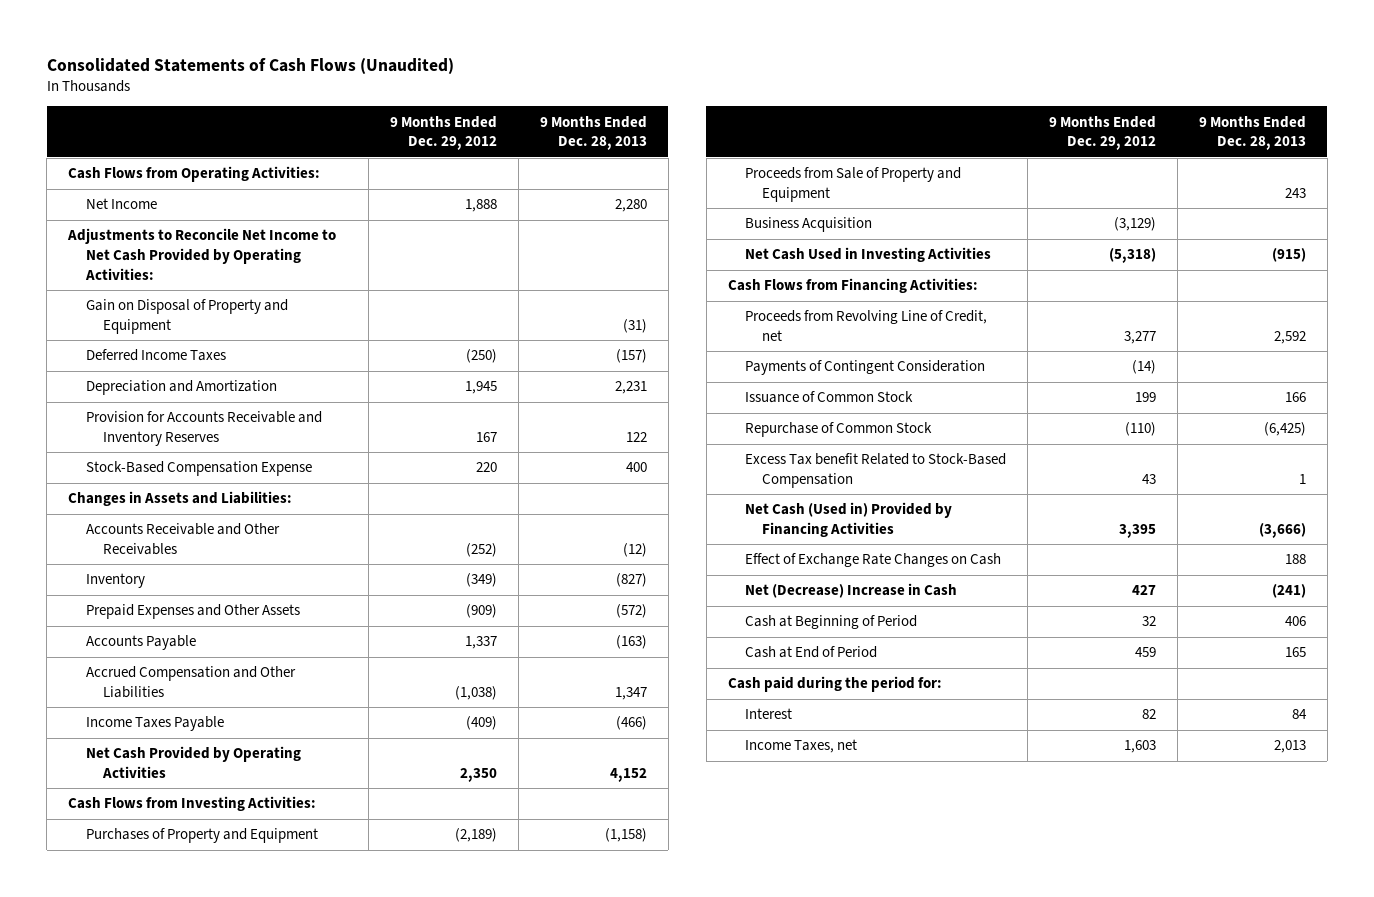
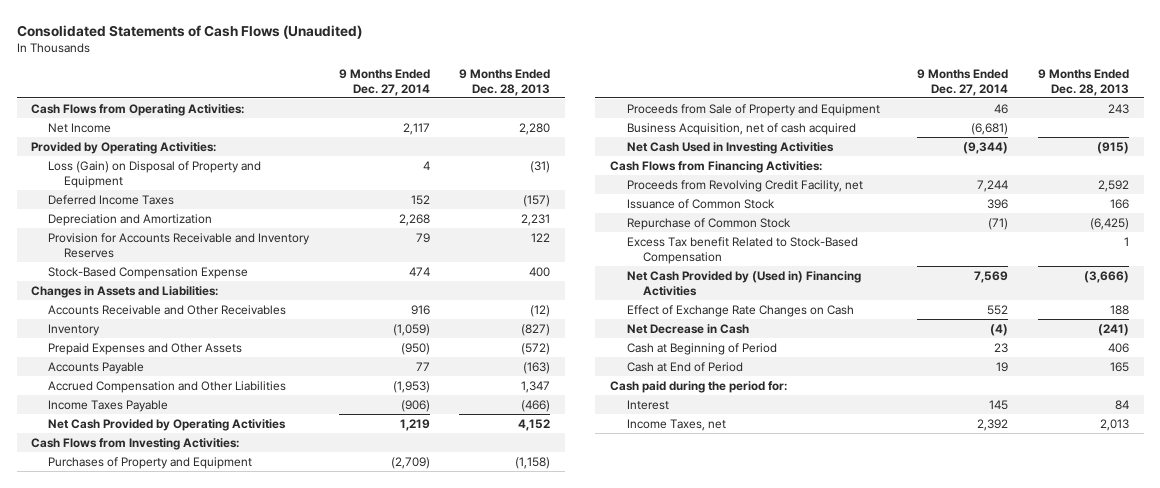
[389,115,497,151] 9 Months Ended Dec. 29, 2012 -> none
none -> [338,69,430,96] 9 Months Ended Dec. 27, 2014
[67,228,337,280] Adjustments to Reconcile Net Income to Net Cash Provided by Operating Activities: -> none
none -> [31,141,217,154] Provided by Operating Activities:
[85,299,288,335] Gain on Disposal of Property and Equipment -> [47,160,261,188] Loss (Gain) on Disposal of Property and Equipment
[744,217,872,233] Business Acquisition -> none
none -> [626,122,856,135] Business Acquisition, net of cash acquired
[744,360,985,376] Payments of Contingent Consideration -> none
[744,310,987,342] Proceeds from Revolving Line of Credit, net -> [626,179,863,192] Proceeds from Revolving Credit Facility, net
[744,502,952,538] Net Cash (Used in) Provided by Financing Activities -> [626,270,861,296] Net Cash Provided by (Used in) Financing Activities
[744,583,957,599] Net (Decrease) Increase in Cash -> [626,323,749,334] Net Decrease in Cash

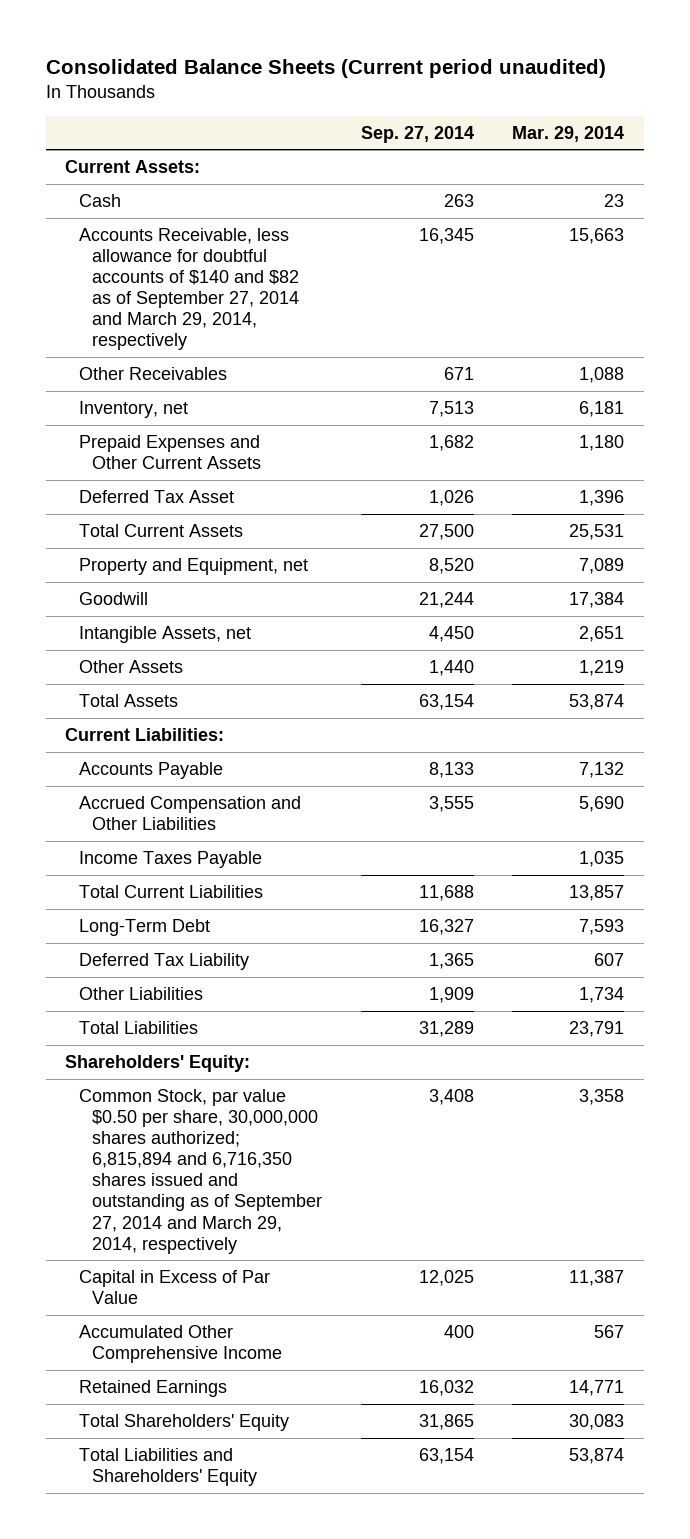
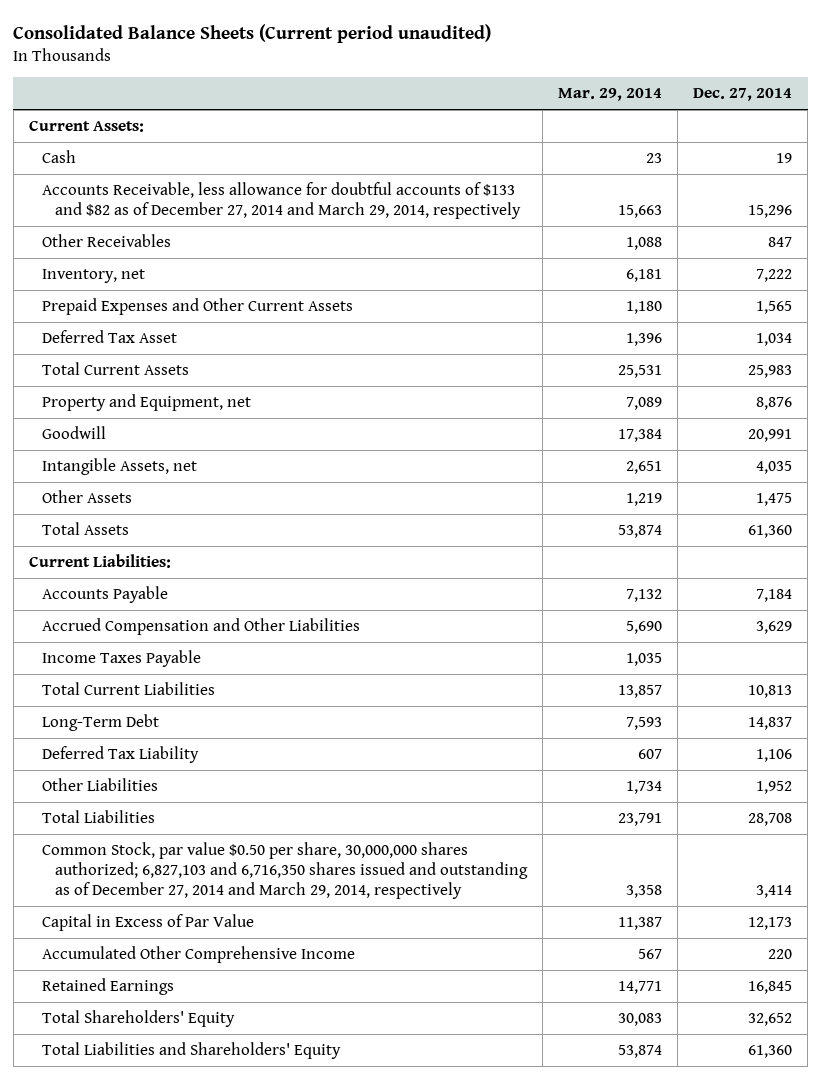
[360,125,474,143] Sep. 27, 2014 -> none
none -> [693,88,793,102] Dec. 27, 2014
[78,227,300,351] Accounts Receivable, less allowance for doubtful accounts of $140 and $82 as of September 27, 2014 and March 29, 2014, respectively -> [41,182,522,220] Accounts Receivable, less allowance for doubtful accounts of $133 and $82 as of December 27, 2014 and March 29, 2014, respectively
[65,1054,251,1072] Shareholders' Equity: -> none
[78,1088,323,1254] Common Stock, par value $0.50 per share, 30,000,000 shares authorized; 6,815,894 and 6,716,350 shares issued and outstanding as of September 27, 2014 and March 29, 2014, respectively -> [41,842,529,900] Common Stock, par value $0.50 per share, 30,000,000 shares authorized; 6,827,103 and 6,716,350 shares issued and outstanding as of December 27, 2014 and March 29, 2014, respectively

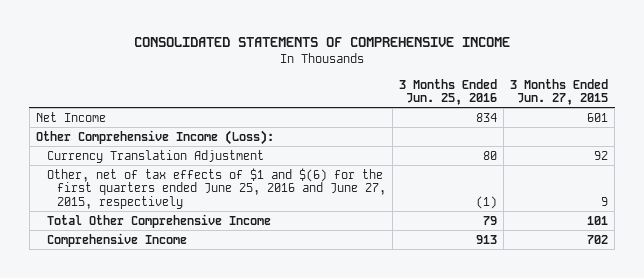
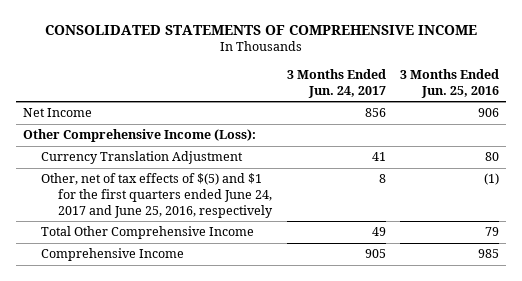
[510,78,609,105] 3 Months Ended Jun. 27, 2015 -> none
none -> [286,68,386,98] 3 Months Ended Jun. 24, 2017
[476,112,498,122] 834 -> [478,108,500,118] 906
[46,167,387,209] Other, net of tax effects of $1 and $(6) for the first quarters ended June 25, 2016 and June 27, 2015, respectively -> [40,173,274,218] Other, net of tax effects of $(5) and $1 for the first quarters ended June 24, 2017 and June 25, 2016, respectively
[476,234,498,244] 913 -> [478,249,500,259] 985

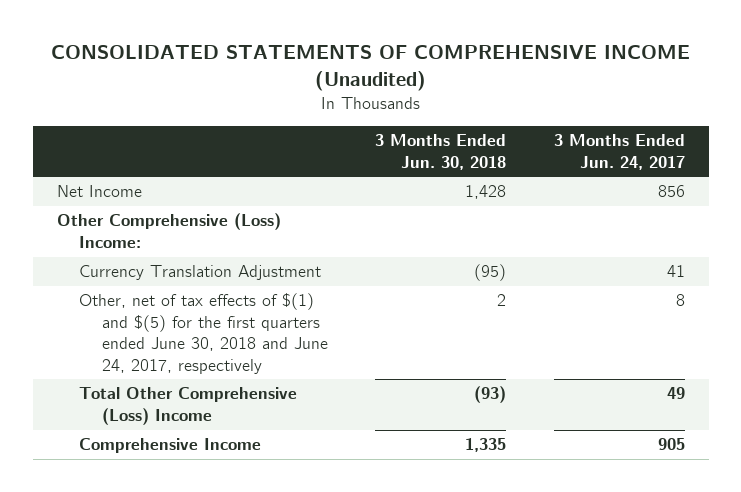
[44,24,477,35] CONSOLIDATED STATEMENTS OF COMPREHENSIVE INCOME -> [50,45,690,91] CONSOLIDATED STATEMENTS OF COMPREHENSIVE INCOME (Unaudited)
[400,68,500,98] 3 Months Ended Jun. 25, 2016 -> none
none -> [375,134,507,170] 3 Months Ended Jun. 30, 2018
[22,129,256,143] Other Comprehensive Income (Loss): -> [56,213,281,248] Other Comprehensive (Loss) Income:
[40,173,274,218] Other, net of tax effects of $(5) and $1 for the first quarters ended June 24, 2017 and June 25, 2016, respectively -> [79,293,328,374] Other, net of tax effects of $(1) and $(5) for the first quarters ended June 30, 2018 and June 24, 2017, respectively
[40,226,254,240] Total Other Comprehensive Income -> [79,387,298,425] Total Other Comprehensive (Loss) Income

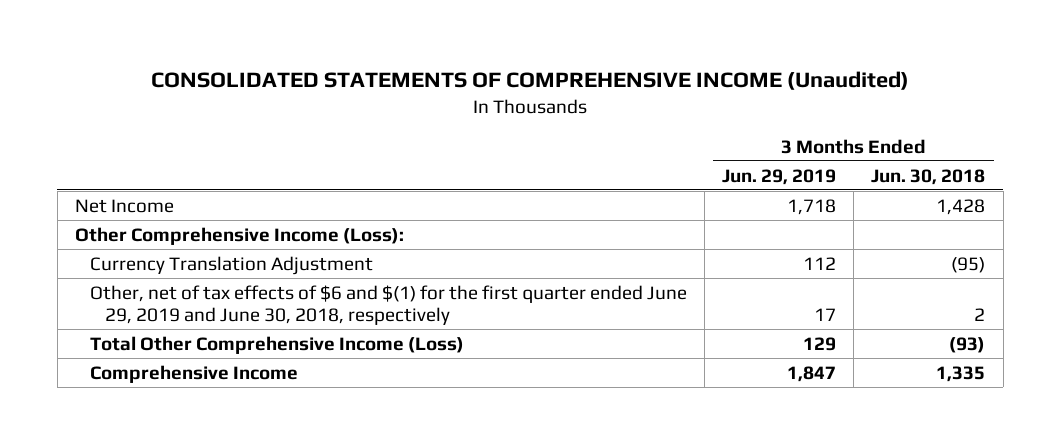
[553,134,685,170] 3 Months Ended Jun. 24, 2017 -> none
none -> [722,168,837,185] Jun. 29, 2019
[56,213,281,248] Other Comprehensive (Loss) Income: -> [74,226,404,245] Other Comprehensive Income (Loss):
[79,293,328,374] Other, net of tax effects of $(1) and $(5) for the first quarters ended June 30, 2018 and June 24, 2017, respectively -> [89,284,687,326] Other, net of tax effects of $6 and $(1) for the first quarter ended June 29, 2019 and June 30, 2018, respectively
[79,387,298,425] Total Other Comprehensive (Loss) Income -> [89,335,464,354] Total Other Comprehensive Income (Loss)

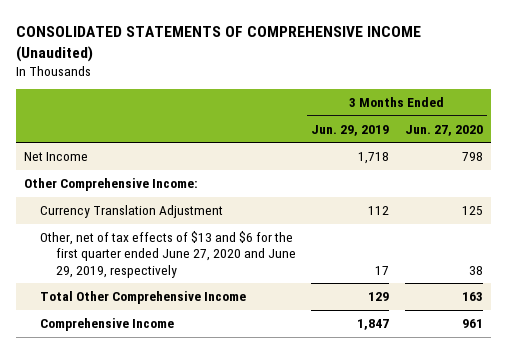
[871,168,986,185] Jun. 30, 2018 -> none
none -> [404,124,483,136] Jun. 27, 2020
[74,226,404,245] Other Comprehensive Income (Loss): -> [23,178,198,192] Other Comprehensive Income:
[89,284,687,326] Other, net of tax effects of $6 and $(1) for the first quarter ended June 29, 2019 and June 30, 2018, respectively -> [39,231,296,278] Other, net of tax effects of $13 and $6 for the first quarter ended June 27, 2020 and June 29, 2019, respectively
[89,335,464,354] Total Other Comprehensive Income (Loss) -> [39,291,246,305] Total Other Comprehensive Income

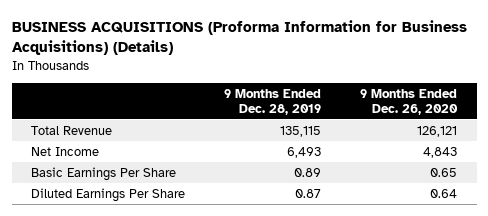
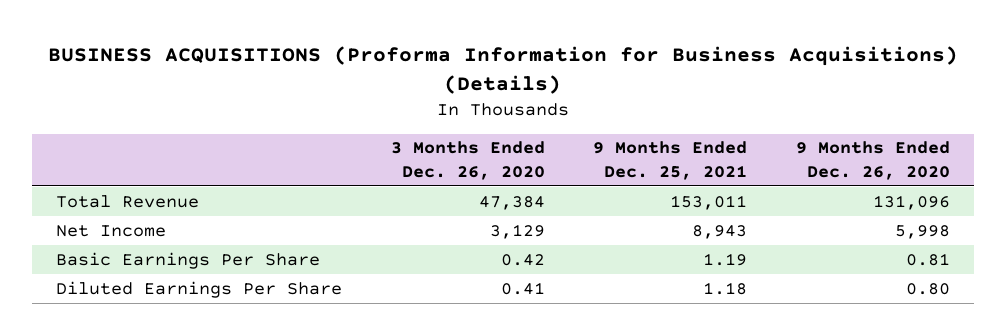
[224,88,322,115] 9 Months Ended Dec. 28, 2019 -> none
none -> [390,141,545,180] 3 Months Ended Dec. 26, 2020
none -> [593,141,748,180] 9 Months Ended Dec. 25, 2021
[417,125,458,137] 126,121 -> [872,194,950,210] 131,096
[423,146,458,158] 4,843 -> [894,224,950,239] 5,998
[430,167,458,177] 0.65 -> [905,252,950,266] 0.81
[430,188,458,198] 0.64 -> [905,282,950,295] 0.80

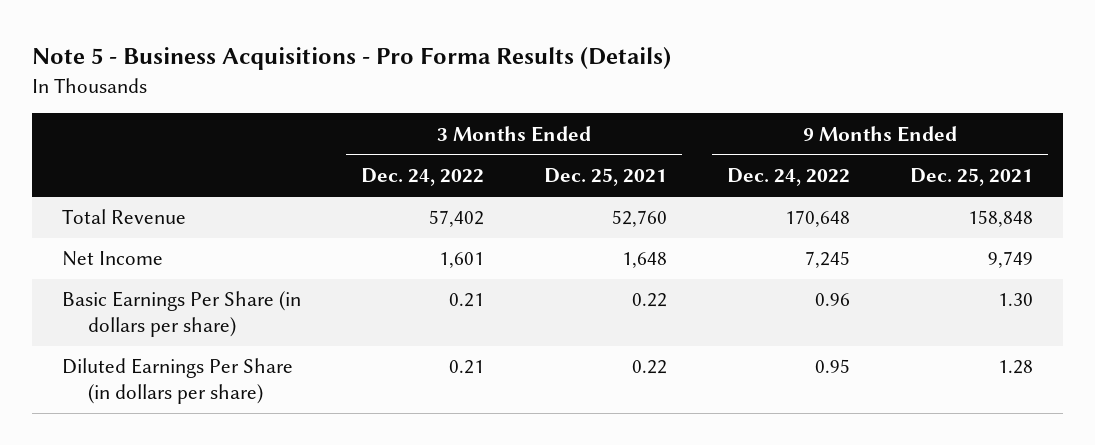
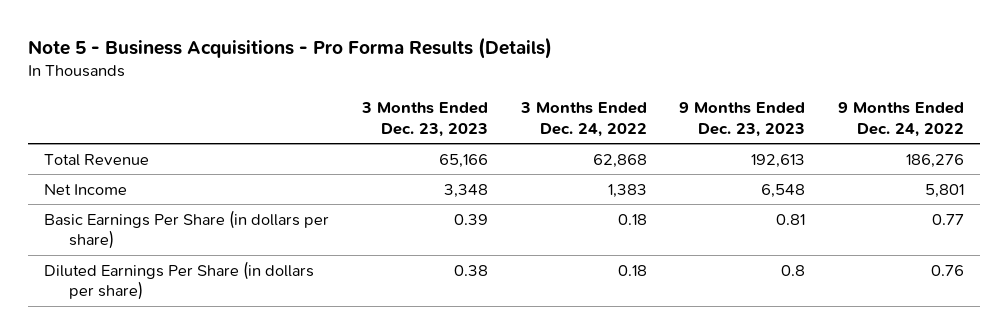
[544,168,668,187] Dec. 25, 2021 -> none
[910,168,1034,187] Dec. 25, 2021 -> none
none -> [360,102,488,137] 3 Months Ended Dec. 23, 2023
none -> [679,102,806,137] 9 Months Ended Dec. 23, 2023
[428,210,484,228] 57,402 -> [592,153,647,168] 62,868
[785,210,851,228] 170,648 -> [905,153,964,168] 186,276
[438,252,484,269] 1,601 -> [607,183,647,198] 1,383
[805,251,851,269] 7,245 -> [924,183,964,198] 5,801
[448,293,484,308] 0.21 -> [617,213,647,225] 0.18
[815,293,851,307] 0.96 -> [931,213,964,225] 0.77
[448,360,484,375] 0.21 -> [617,264,647,276] 0.18
[815,359,851,374] 0.95 -> [930,264,964,276] 0.76

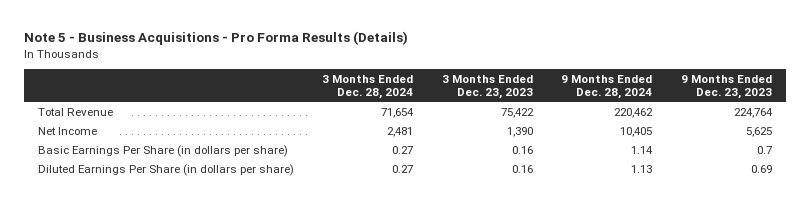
[519,102,647,137] 3 Months Ended Dec. 24, 2022 -> none
[837,102,964,137] 9 Months Ended Dec. 24, 2022 -> none
none -> [322,74,414,100] 3 Months Ended Dec. 28, 2024
none -> [561,74,653,100] 9 Months Ended Dec. 28, 2024
[438,153,488,168] 65,166 -> [500,107,534,118] 75,422
[751,153,806,168] 192,613 -> [733,107,773,118] 224,764
[443,183,488,198] 3,348 -> [506,126,533,137] 1,390
[761,183,806,198] 6,548 -> [745,126,772,137] 5,625
[453,213,488,225] 0.39 -> [511,145,533,154] 0.16
[776,213,806,225] 0.81 -> [756,145,772,154] 0.7
[453,264,488,276] 0.38 -> [511,164,533,173] 0.16
[781,264,806,276] 0.8 -> [750,164,772,173] 0.69

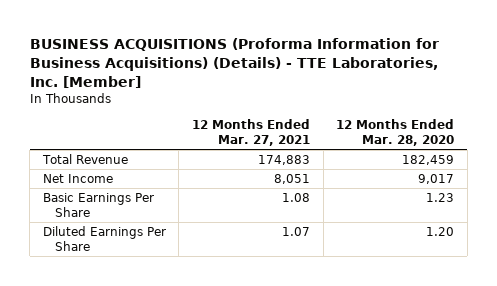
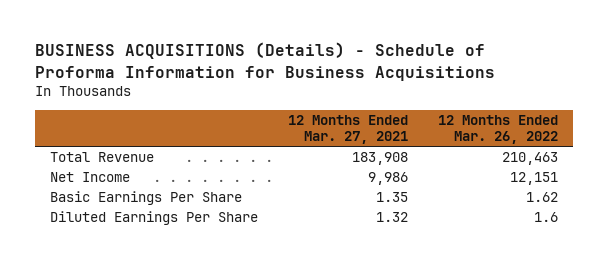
[29,37,439,88] BUSINESS ACQUISITIONS (Proforma Information for Business Acquisitions) (Details) - TTE Laboratories, Inc. [Member] -> [34,42,495,81] BUSINESS ACQUISITIONS (Details) - Schedule of Proforma Information for Business Acquisitions
[336,119,455,147] 12 Months Ended Mar. 28, 2020 -> none
none -> [438,114,559,145] 12 Months Ended Mar. 26, 2022
[258,154,311,165] 174,883 -> [352,151,409,165] 183,908
[274,173,311,184] 8,051 -> [368,171,409,185] 9,986
[282,192,311,202] 1.08 -> [376,191,409,202] 1.35
[282,226,311,236] 1.07 -> [376,211,409,222] 1.32

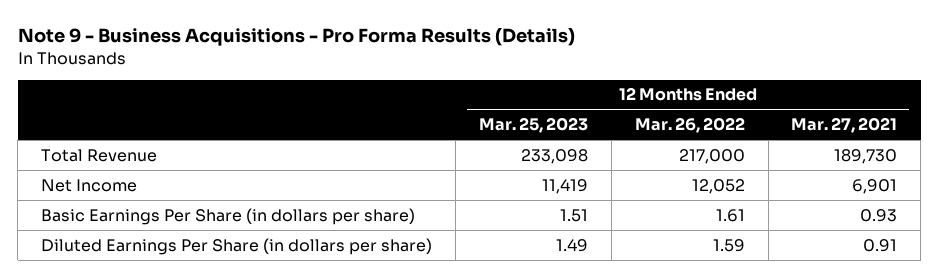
[34,42,495,81] BUSINESS ACQUISITIONS (Details) - Schedule of Proforma Information for Business Acquisitions -> [17,28,575,47] Note 9 - Business Acquisitions - Pro Forma Results (Details)
none -> [478,117,588,134] Mar. 25, 2023
[352,151,409,165] 183,908 -> [834,148,898,164] 189,730
[502,151,559,165] 210,463 -> [678,148,745,164] 217,000
[368,171,409,185] 9,986 -> [852,178,898,194] 6,901
[510,171,559,185] 12,151 -> [691,178,745,194] 12,052
[49,190,242,205] Basic Earnings Per Share -> [41,207,416,225] Basic Earnings Per Share (in dollars per share)
[376,191,409,202] 1.35 -> [860,208,898,222] 0.93
[526,191,559,202] 1.62 -> [715,208,745,222] 1.61
[49,210,258,225] Diluted Earnings Per Share -> [41,237,433,255] Diluted Earnings Per Share (in dollars per share)
[376,211,409,222] 1.32 -> [863,238,898,252] 0.91
[534,211,559,222] 1.6 -> [712,238,745,252] 1.59

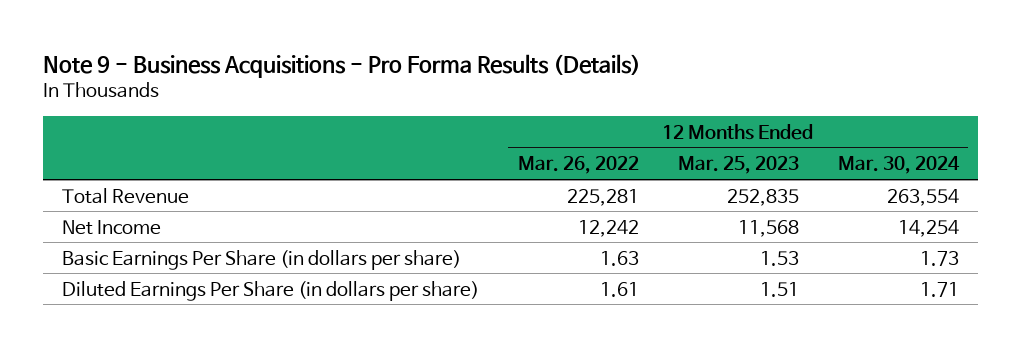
[791,117,898,134] Mar. 27, 2021 -> none
none -> [837,156,960,175] Mar. 30, 2024
[520,148,588,164] 233,098 -> [726,188,799,206] 252,835
[678,148,745,164] 217,000 -> [566,188,639,206] 225,281
[541,178,588,194] 11,419 -> [737,219,799,237] 11,568
[691,178,745,194] 12,052 -> [577,219,639,237] 12,242
[559,208,588,222] 1.51 -> [759,250,799,266] 1.53
[715,208,745,222] 1.61 -> [599,250,639,266] 1.63
[555,238,588,252] 1.49 -> [759,281,799,297] 1.51
[712,238,745,252] 1.59 -> [599,281,639,297] 1.61

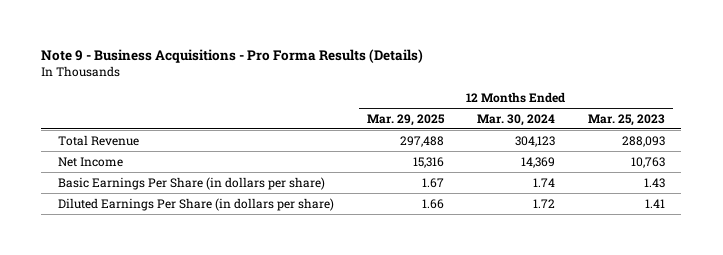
[517,156,639,175] Mar. 26, 2022 -> none
none -> [366,113,445,126] Mar. 29, 2025
[726,188,799,206] 252,835 -> [621,135,665,147] 288,093
[886,188,959,206] 263,554 -> [514,135,555,147] 304,123
[737,219,799,237] 11,568 -> [630,156,665,168] 10,763
[897,219,959,237] 14,254 -> [520,156,555,168] 14,369
[759,250,799,266] 1.53 -> [643,177,665,188] 1.43
[919,250,959,266] 1.73 -> [532,177,555,187] 1.74
[759,281,799,297] 1.51 -> [644,198,665,208] 1.41
[919,281,959,297] 1.71 -> [532,198,555,208] 1.72

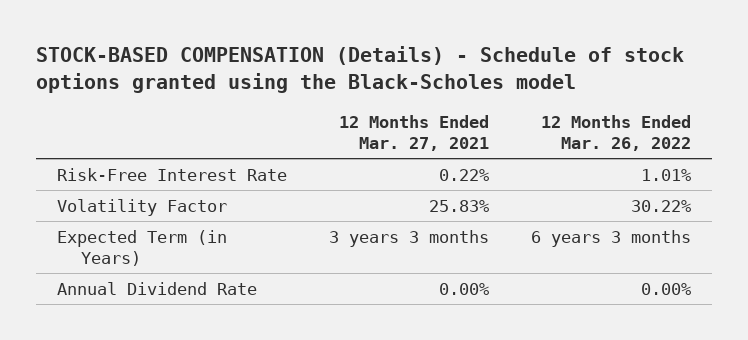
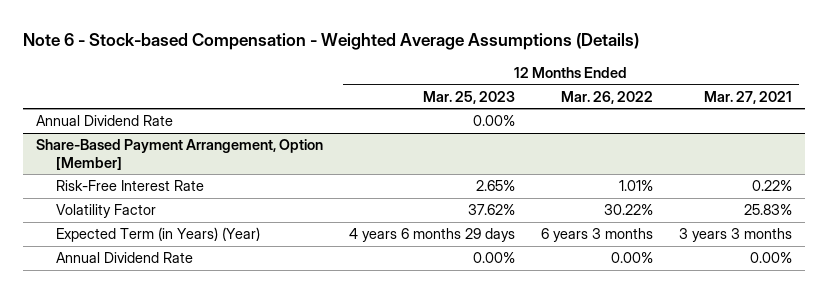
[35,46,684,93] STOCK-BASED COMPENSATION (Details) - Schedule of stock options granted using the Black-Scholes model -> [23,33,640,51] Note 6 - Stock-based Compensation - Weighted Average Assumptions (Details)
none -> [423,90,516,104] Mar. 25, 2023
none -> [36,115,174,127] Annual Dividend Rate
none -> [36,139,324,170] Share-Based Payment Arrangement, Option [Member]
[56,229,227,267] Expected Term (in Years) -> [55,227,260,243] Expected Term (in Years) (Year)

